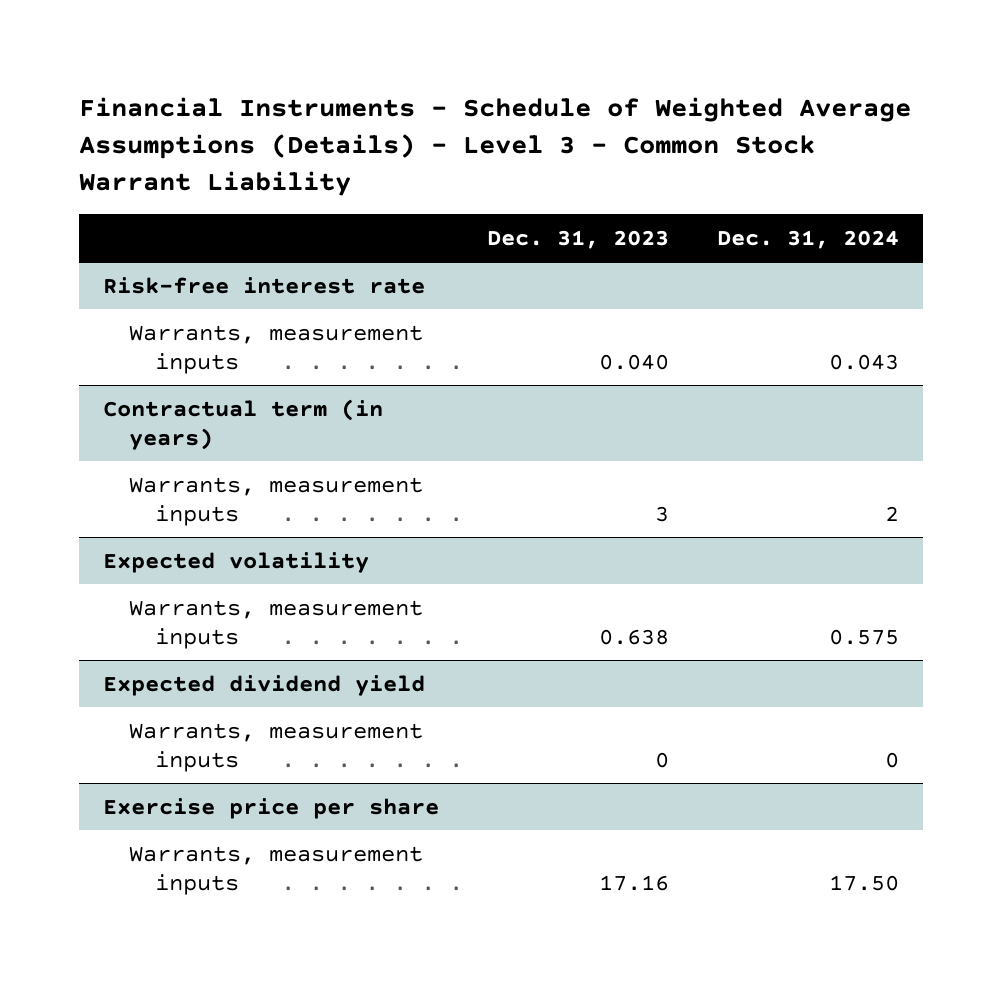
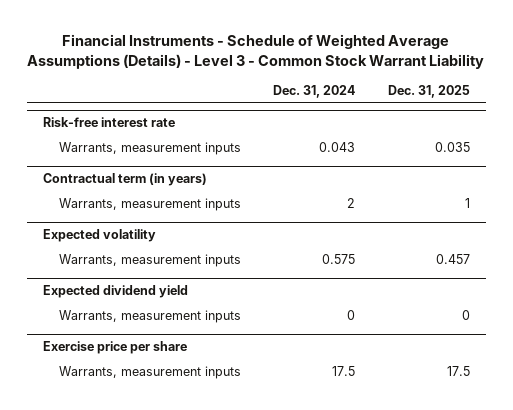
[486,229,669,249] Dec. 31, 2023 -> none
none -> [387,84,470,98] Dec. 31, 2025
[828,874,899,891] 17.50 -> [332,365,356,376] 17.5

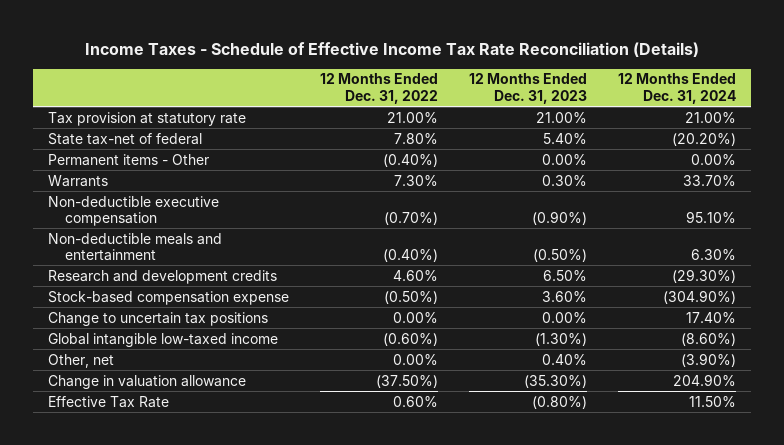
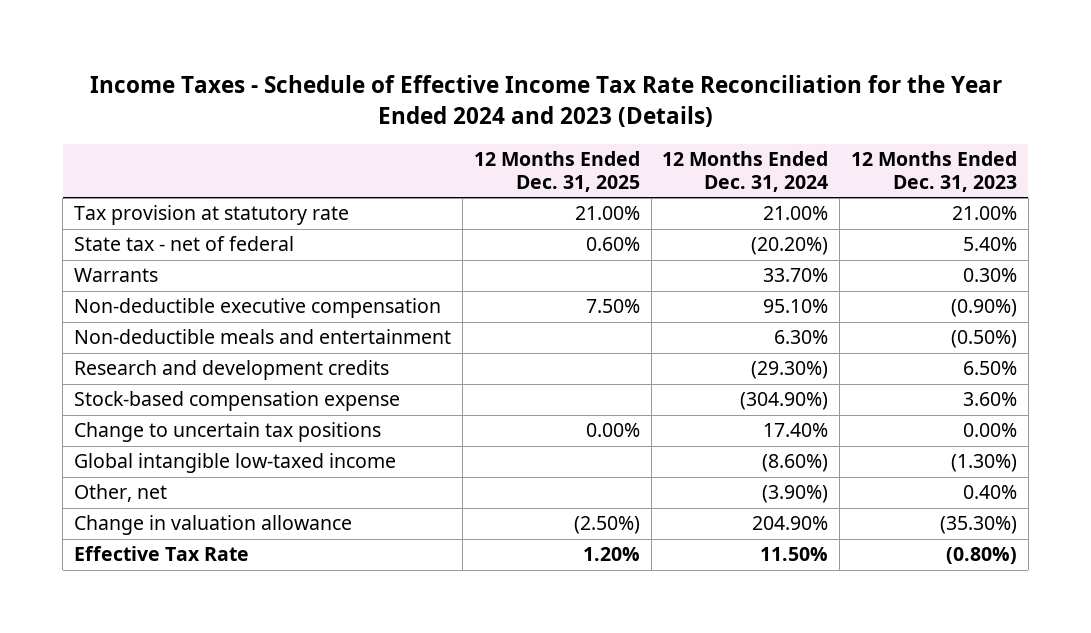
[84,41,699,57] Income Taxes - Schedule of Effective Income Tax Rate Reconciliation (Details) -> [89,75,1002,127] Income Taxes - Schedule of Effective Income Tax Rate Reconciliation for the Year Ended 2024 and 2023 (Details)
[320,73,439,104] 12 Months Ended Dec. 31, 2022 -> none
none -> [473,150,640,192] 12 Months Ended Dec. 31, 2025
[48,153,210,166] Permanent items - Other -> none
[48,132,203,145] State tax-net of federal -> [74,236,295,252] State tax - net of federal

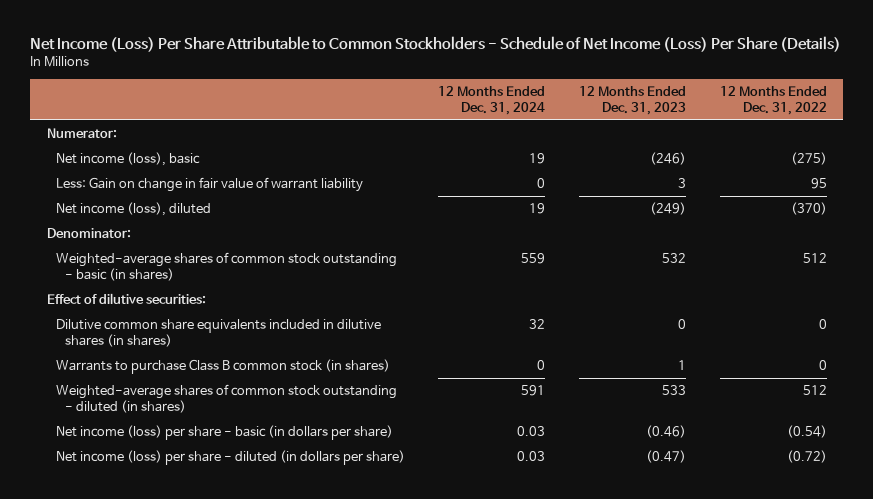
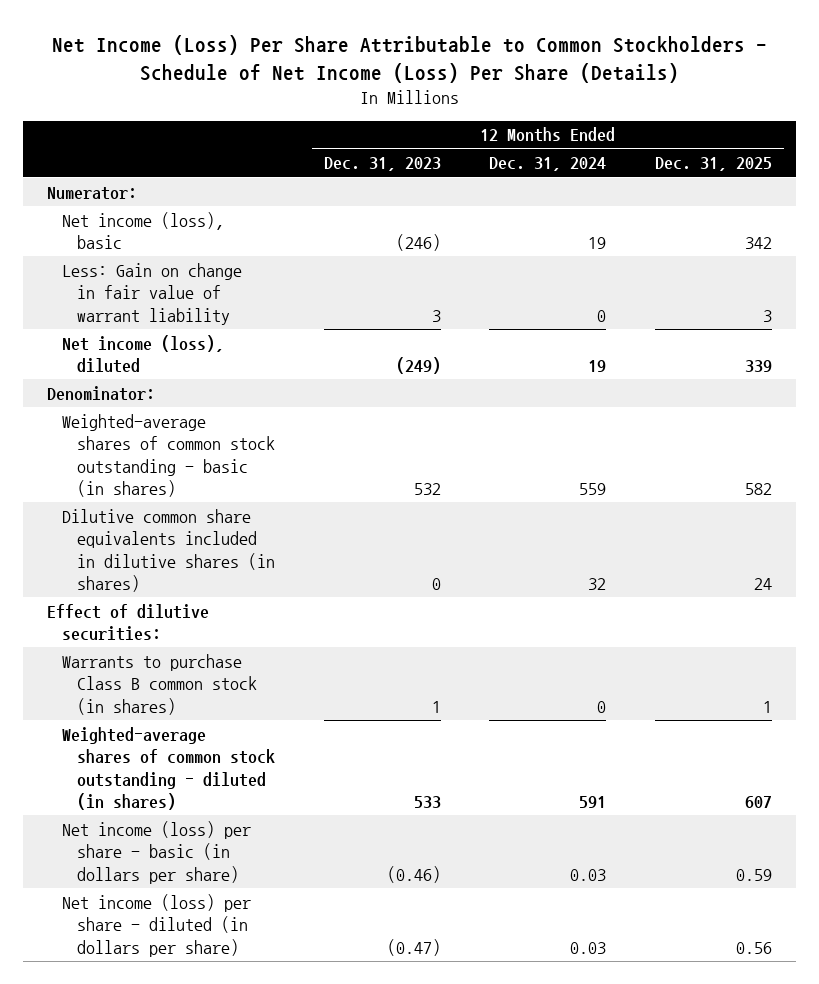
[719,86,827,115] 12 Months Ended Dec. 31, 2022 -> none
none -> [654,157,772,172] Dec. 31, 2025
[46,292,206,304] Effect of dilutive securities: -> [47,603,210,642] Effect of dilutive securities:

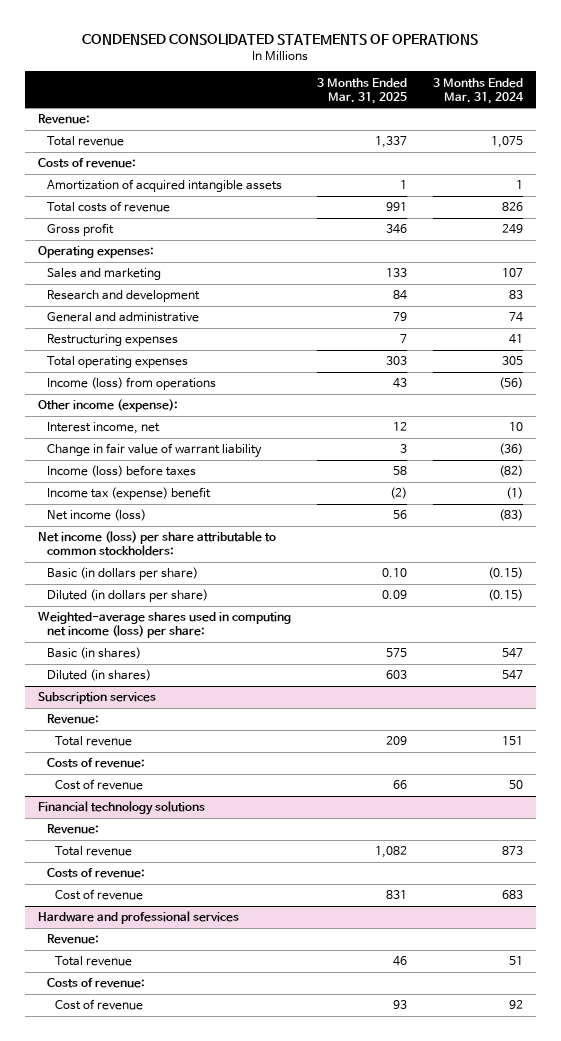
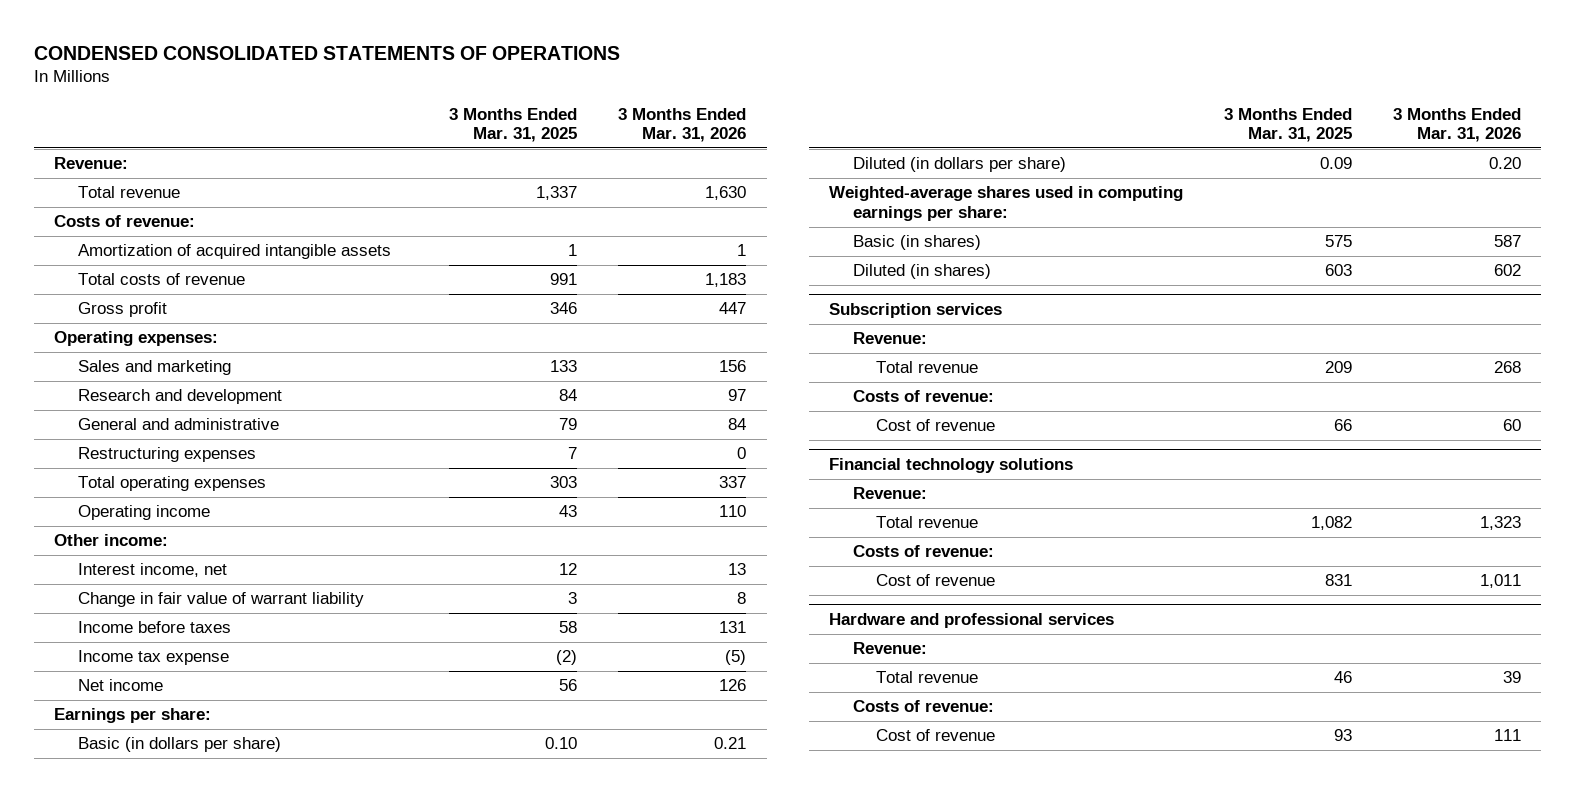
[432,77,524,104] 3 Months Ended Mar. 31, 2024 -> none
none -> [618,107,747,143] 3 Months Ended Mar. 31, 2026
[46,377,216,391] Income (loss) from operations -> [77,505,210,521] Operating income
[38,399,179,413] Other income (expense): -> [54,534,169,547] Other income:
[46,465,196,478] Income (loss) before taxes -> [77,621,231,634] Income before taxes
[46,487,211,501] Income tax (expense) benefit -> [77,650,229,666] Income tax expense
[46,509,146,522] Net income (loss) -> [77,679,163,692] Net income
[38,531,277,557] Net income (loss) per share attributable to common stockholders: -> [54,708,212,724] Earnings per share:
[38,612,292,639] Weighted-average shares used in computing net income (loss) per share: -> [829,186,1184,221] Weighted-average shares used in computing earnings per share:

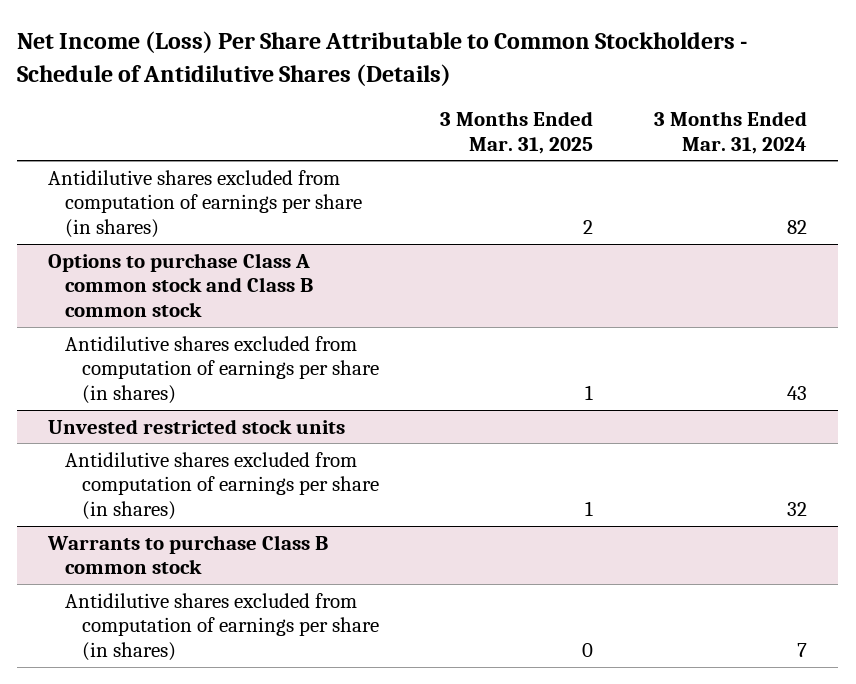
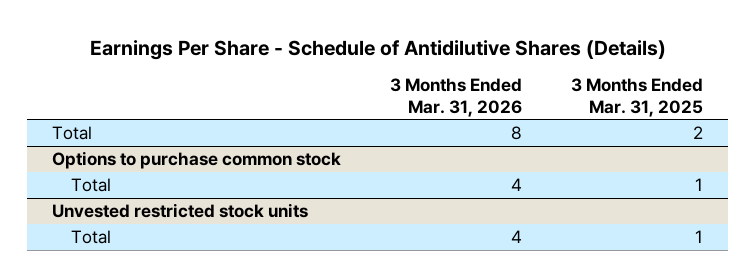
[17,31,748,86] Net Income (Loss) Per Share Attributable to Common Stockholders - Schedule of Antidilutive Shares (Details) -> [89,39,666,60] Earnings Per Share - Schedule of Antidilutive Shares (Details)
[654,110,808,154] 3 Months Ended Mar. 31, 2024 -> none
none -> [390,78,523,117] 3 Months Ended Mar. 31, 2026
[48,169,362,239] Antidilutive shares excluded from computation of earnings per share (in shares) -> [51,126,92,141] Total
[48,252,313,318] Options to purchase Class A common stock and Class B common stock -> [51,151,341,170] Options to purchase common stock
[64,335,379,405] Antidilutive shares excluded from computation of earnings per share (in shares) -> [70,178,111,193] Total
[47,534,329,575] Warrants to purchase Class B common stock -> none
[64,592,379,662] Antidilutive shares excluded from computation of earnings per share (in shares) -> none
[64,451,379,521] Antidilutive shares excluded from computation of earnings per share (in shares) -> [70,230,111,245] Total

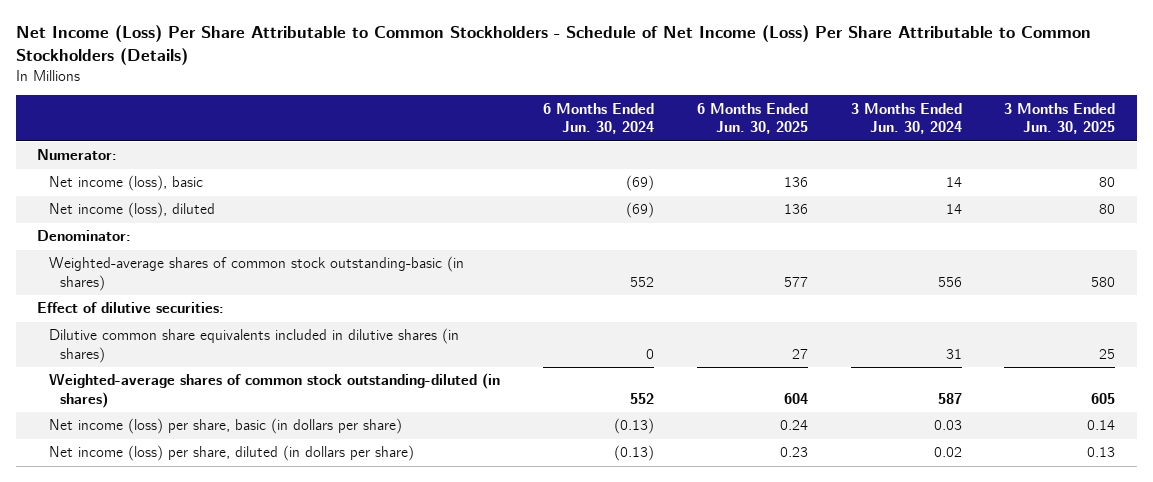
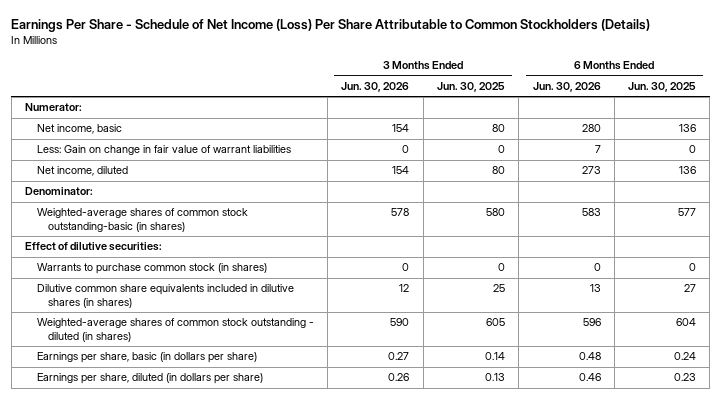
[15,25,1091,66] Net Income (Loss) Per Share Attributable to Common Stockholders - Schedule of Net Income (Loss) Per Share Attributable to Common Stockholders (Details) -> [11,18,651,32] Earnings Per Share - Schedule of Net Income (Loss) Per Share Attributable to Common Stockholders (Details)
[542,102,654,135] 6 Months Ended Jun. 30, 2024 -> none
[850,102,962,135] 3 Months Ended Jun. 30, 2024 -> none
none -> [341,82,410,93] Jun. 30, 2026
none -> [532,82,601,93] Jun. 30, 2026
[48,175,203,192] Net income (loss), basic -> [36,124,122,135] Net income, basic
none -> [36,145,291,156] Less: Gain on change in fair value of warrant liabilities
[48,202,215,219] Net income (loss), diluted -> [36,166,128,177] Net income, diluted
none -> [36,263,267,275] Warrants to purchase common stock (in shares)
[48,373,500,408] Weighted-average shares of common stock outstanding-diluted (in shares) -> [36,318,314,342] Weighted-average shares of common stock outstanding - diluted (in shares)
[48,418,402,435] Net income (loss) per share, basic (in dollars per share) -> [36,352,257,364] Earnings per share, basic (in dollars per share)
[48,445,414,462] Net income (loss) per share, diluted (in dollars per share) -> [36,373,263,385] Earnings per share, diluted (in dollars per share)

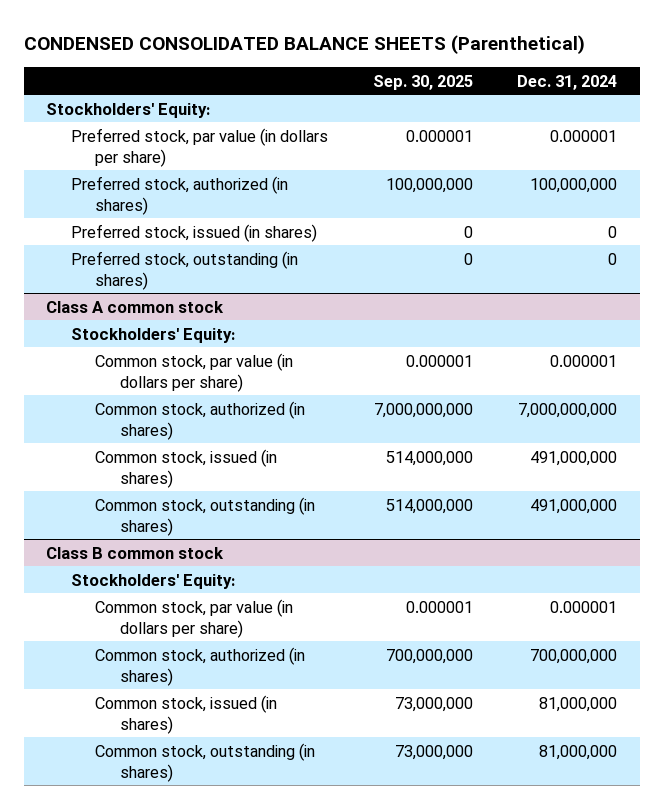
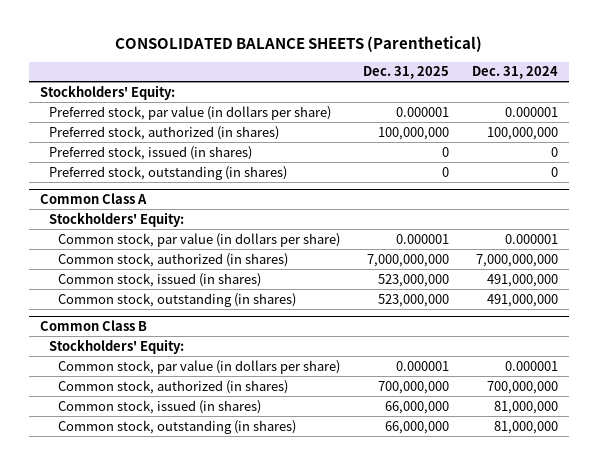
[24,35,586,55] CONDENSED CONSOLIDATED BALANCE SHEETS (Parenthetical) -> [114,35,482,52] CONSOLIDATED BALANCE SHEETS (Parenthetical)
[372,74,473,90] Sep. 30, 2025 -> none
none -> [363,66,450,80] Dec. 31, 2025
[46,300,225,313] Class A common stock -> [40,193,148,205] Common Class A
[46,546,225,559] Class B common stock -> [40,320,148,332] Common Class B

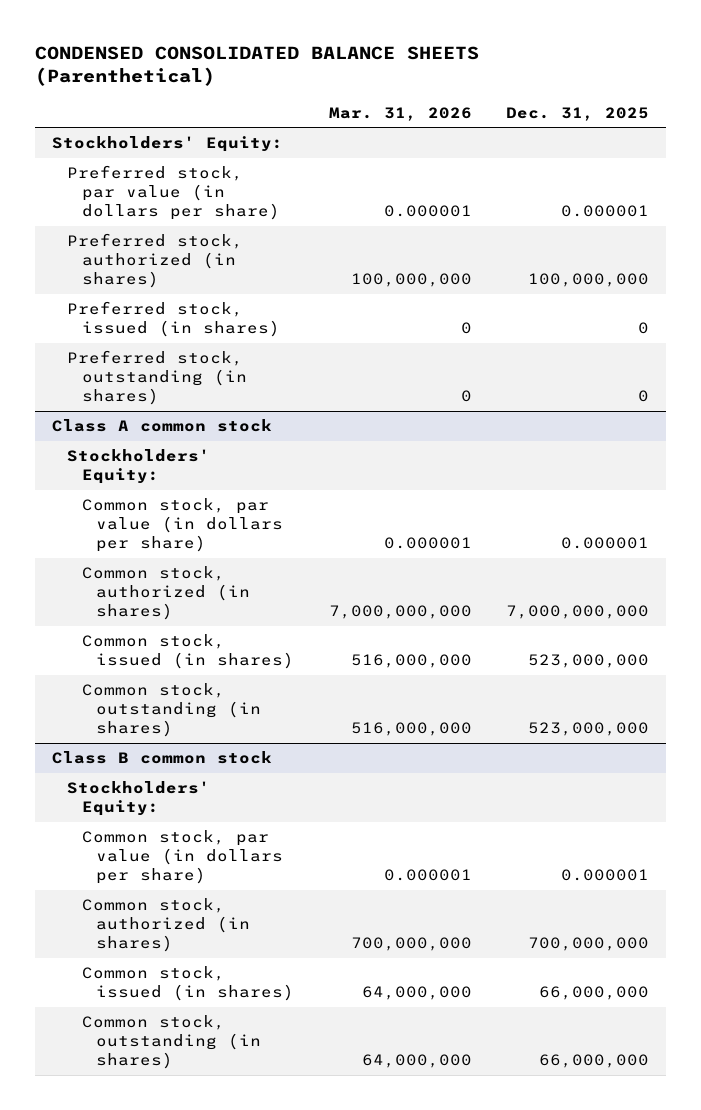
[114,35,482,52] CONSOLIDATED BALANCE SHEETS (Parenthetical) -> [34,45,479,87] CONDENSED CONSOLIDATED BALANCE SHEETS (Parenthetical)
[471,66,558,80] Dec. 31, 2024 -> none
none -> [328,106,472,121] Mar. 31, 2026
[40,193,148,205] Common Class A -> [52,419,273,433] Class A common stock
[40,320,148,332] Common Class B -> [52,751,273,765] Class B common stock

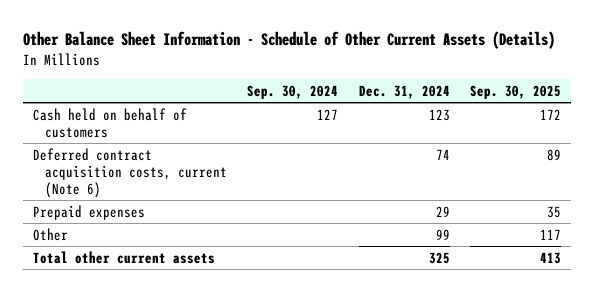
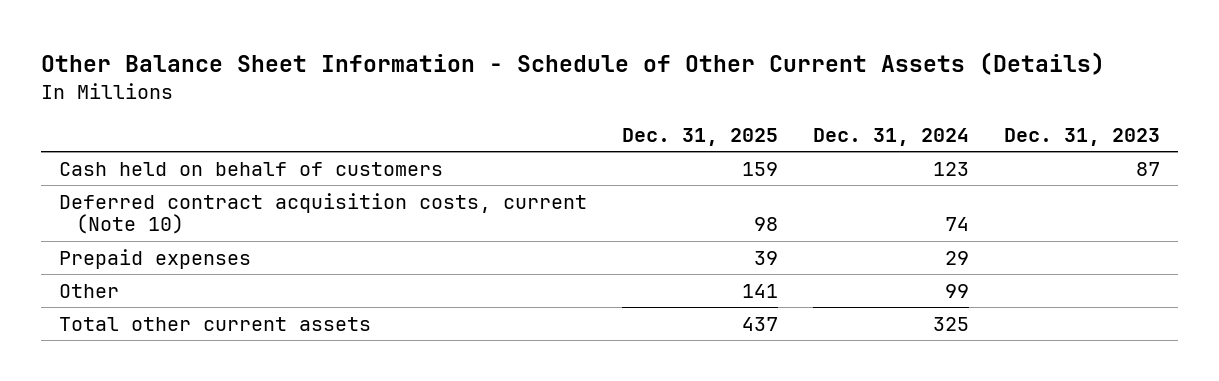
[247,84,339,99] Sep. 30, 2024 -> none
[470,84,562,99] Sep. 30, 2025 -> none
none -> [622,128,779,147] Dec. 31, 2025
none -> [1004,128,1161,147] Dec. 31, 2023
[32,147,227,198] Deferred contract acquisition costs, current (Note 6) -> [59,192,588,235] Deferred contract acquisition costs, current (Note 10)

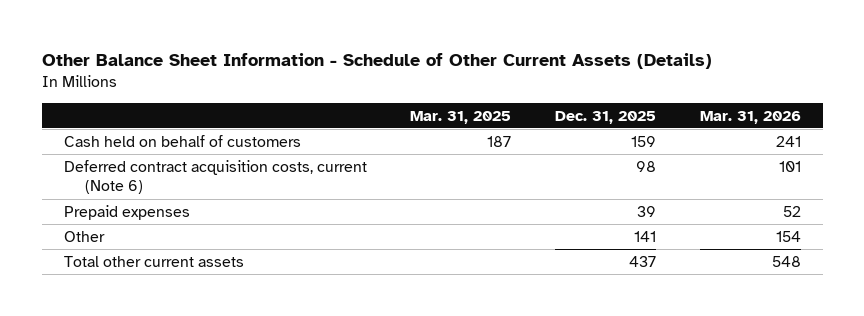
[813,128,970,147] Dec. 31, 2024 -> none
[1004,128,1161,147] Dec. 31, 2023 -> none
none -> [410,110,512,124] Mar. 31, 2025
none -> [699,110,801,124] Mar. 31, 2026
[59,192,588,235] Deferred contract acquisition costs, current (Note 10) -> [63,159,367,195] Deferred contract acquisition costs, current (Note 6)

